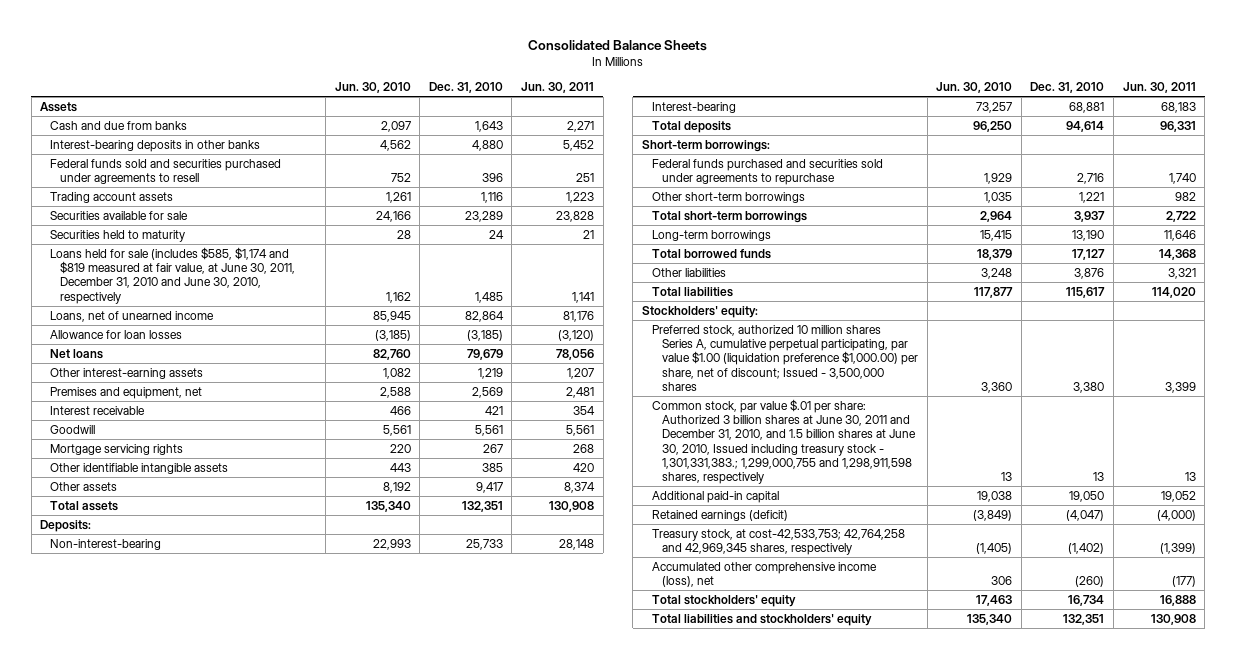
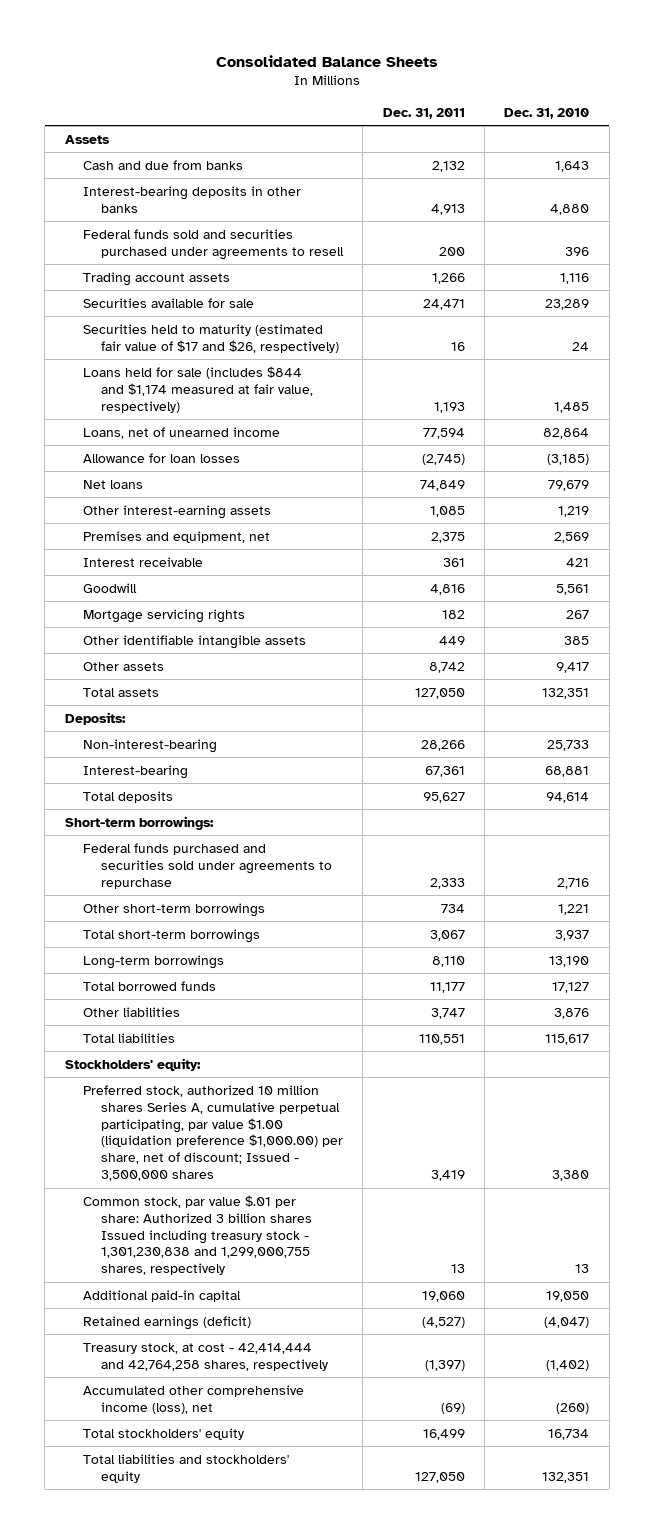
[334,82,411,94] Jun. 30, 2010 -> none
[521,82,595,94] Jun. 30, 2011 -> none
none -> [382,107,465,119] Dec. 31, 2011
[50,229,186,242] Securities held to maturity -> [82,323,339,353] Securities held to maturity (estimated fair value of $17 and $26, respectively)
[50,246,296,304] Loans held for sale (includes $585, $1,174 and $819 measured at fair value, at June 30, 2011, December 31, 2010 and June 30, 2010, respectively -> [82,365,313,413] Loans held for sale (includes $844 and $1,174 measured at fair value, respectively)
[651,398,917,485] Common stock, par value $.01 per share: Authorized 3 billion shares at June 30, 2011 and December 31, 2010, and 1.5 billion shares at June 30, 2010, Issued including treasury stock - 1,301,331,383.; 1,299,000,755 and 1,298,911,598 shares, respectively -> [82,1194,312,1276] Common stock, par value $.01 per share: Authorized 3 billion shares Issued including treasury stock - 1,301,230,838 and 1,299,000,755 shares, respectively
[651,528,905,556] Treasury stock, at cost-42,533,753; 42,764,258 and 42,969,345 shares, respectively -> [82,1342,328,1371] Treasury stock, at cost - 42,414,444 and 42,764,258 shares, respectively

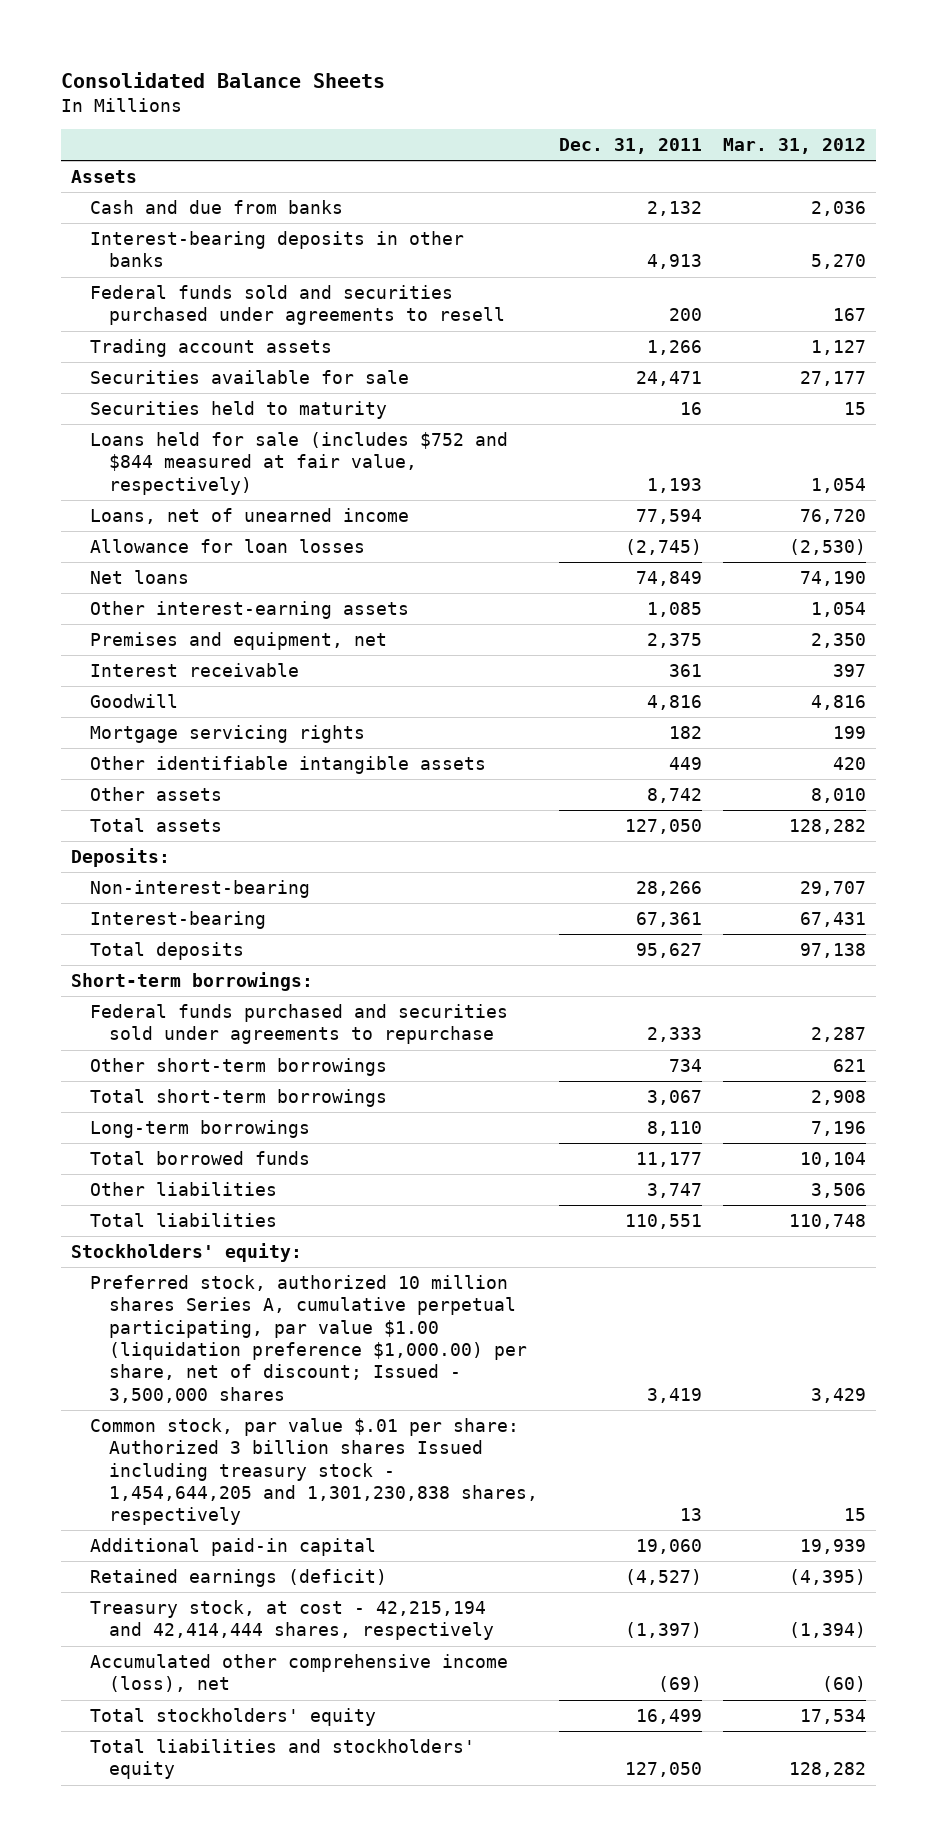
[504,107,590,119] Dec. 31, 2010 -> none
none -> [722,138,866,155] Mar. 31, 2012
[82,323,339,353] Securities held to maturity (estimated fair value of $17 and $26, respectively) -> [90,400,388,419] Securities held to maturity
[82,365,313,413] Loans held for sale (includes $844 and $1,174 measured at fair value, respectively) -> [90,431,509,495] Loans held for sale (includes $752 and $844 measured at fair value, respectively)
[82,1194,312,1276] Common stock, par value $.01 per share: Authorized 3 billion shares Issued including treasury stock - 1,301,230,838 and 1,299,000,755 shares, respectively -> [90,1417,538,1526] Common stock, par value $.01 per share: Authorized 3 billion shares Issued including treasury stock - 1,454,644,205 and 1,301,230,838 shares, respectively
[82,1342,328,1371] Treasury stock, at cost - 42,414,444 and 42,764,258 shares, respectively -> [90,1599,494,1641] Treasury stock, at cost - 42,215,194 and 42,414,444 shares, respectively

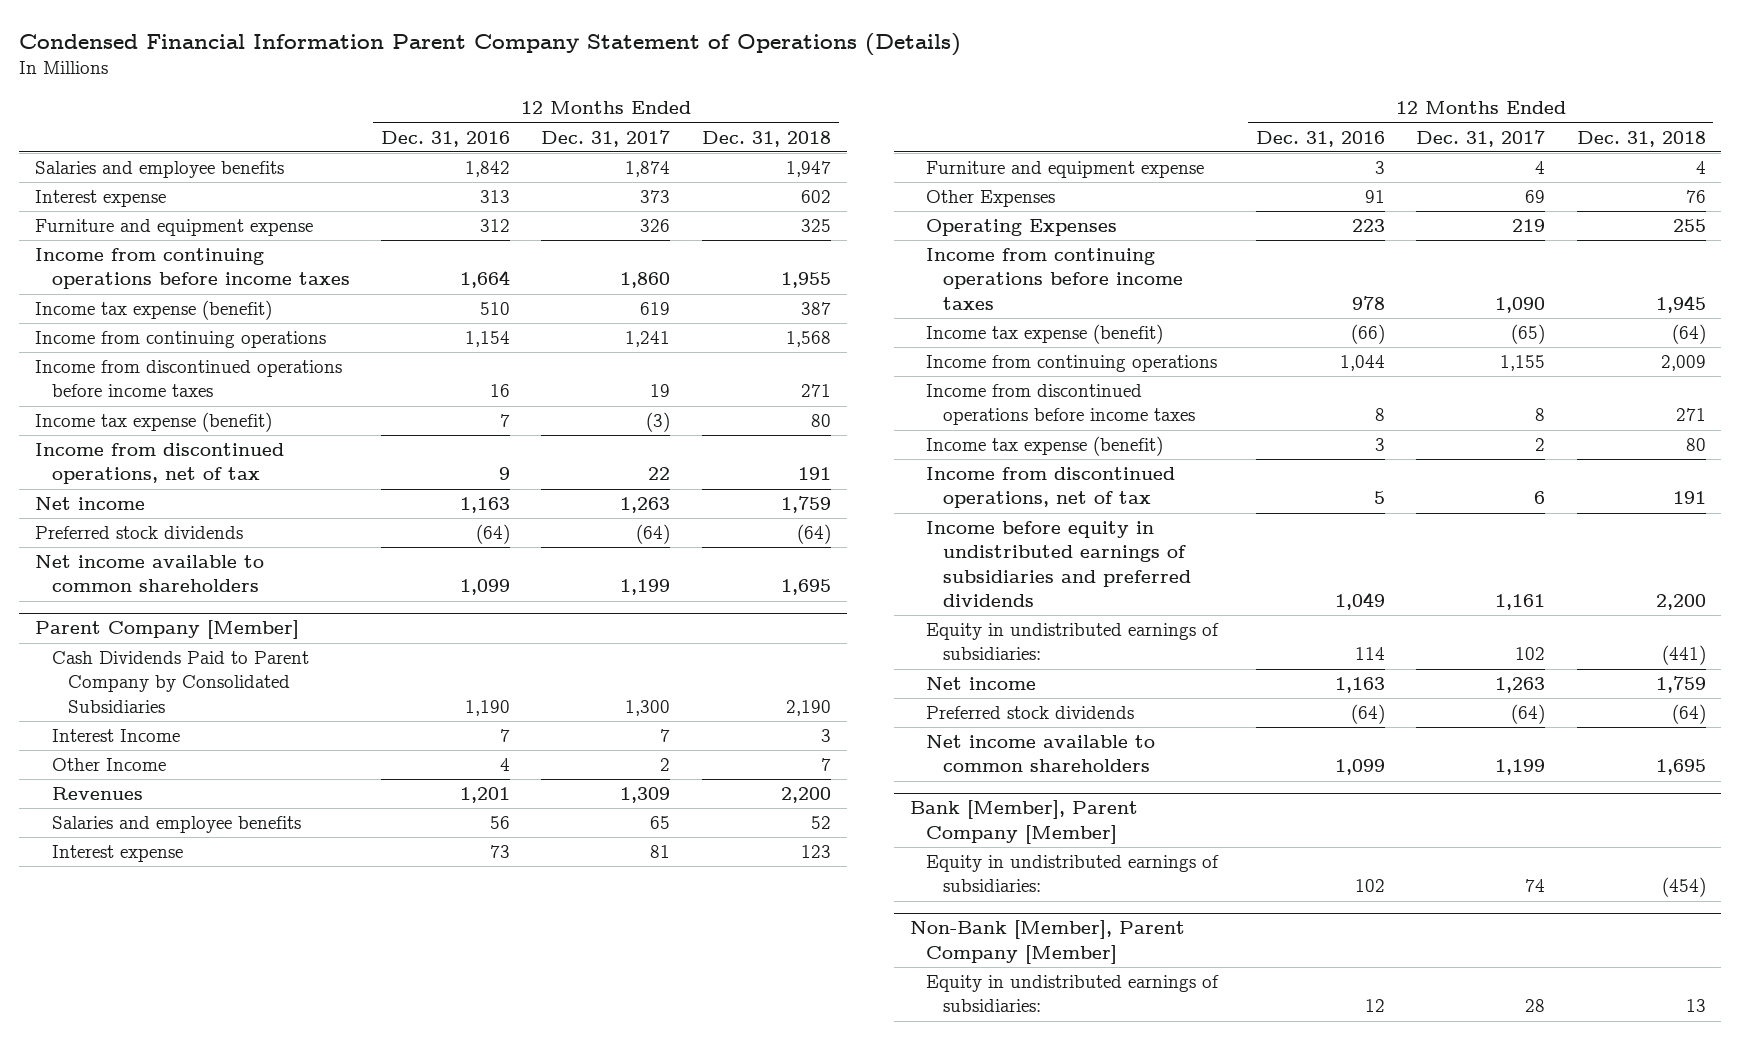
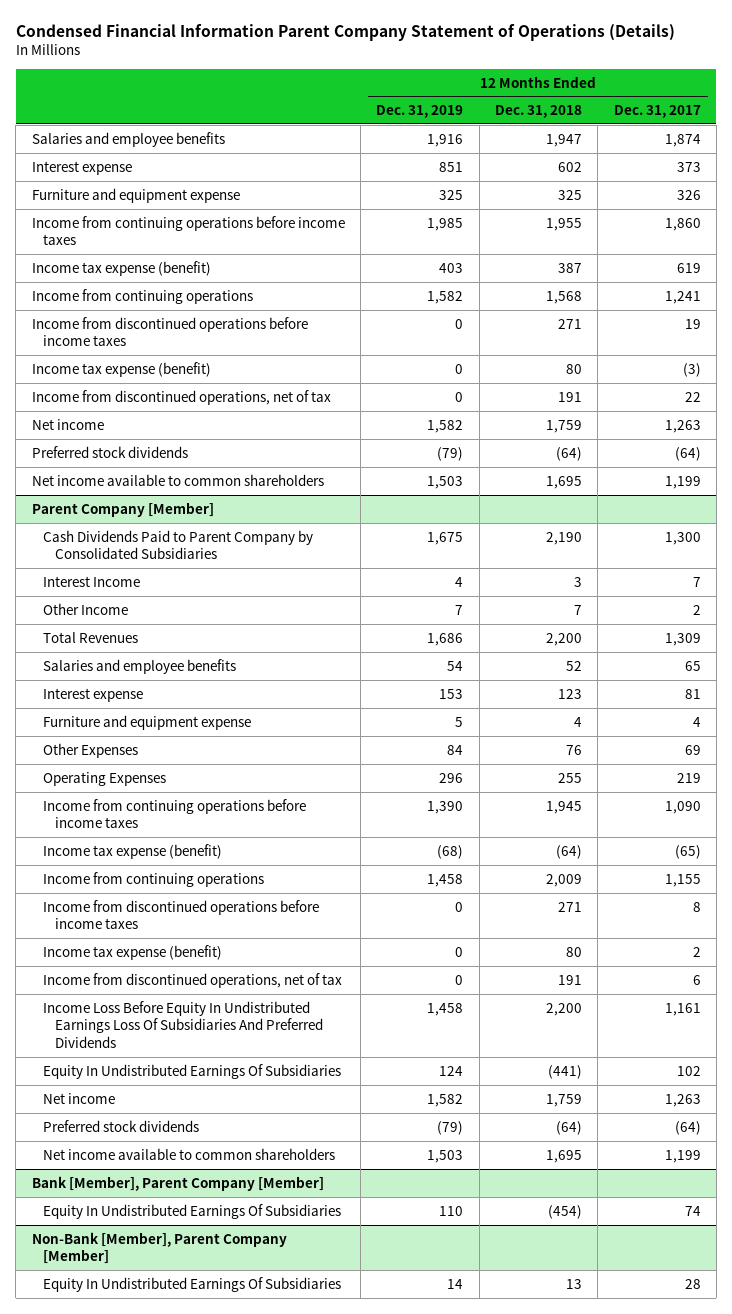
[380,130,510,147] Dec. 31, 2016 -> none
none -> [376,105,464,119] Dec. 31, 2019
[51,787,143,801] Revenues -> [43,631,139,643] Total Revenues
[926,521,1191,607] Income before equity in undistributed earnings of subsidiaries and preferred dividends -> [43,1000,324,1048] Income Loss Before Equity In Undistributed Earnings Loss Of Subsidiaries And Preferred Dividends
[926,623,1220,661] Equity in undistributed earnings of subsidiaries: -> [43,1063,342,1079] Equity In Undistributed Earnings Of Subsidiaries
[926,855,1220,893] Equity in undistributed earnings of subsidiaries: -> [43,1203,342,1219] Equity In Undistributed Earnings Of Subsidiaries
[926,975,1220,1013] Equity in undistributed earnings of subsidiaries: -> [43,1276,342,1292] Equity In Undistributed Earnings Of Subsidiaries

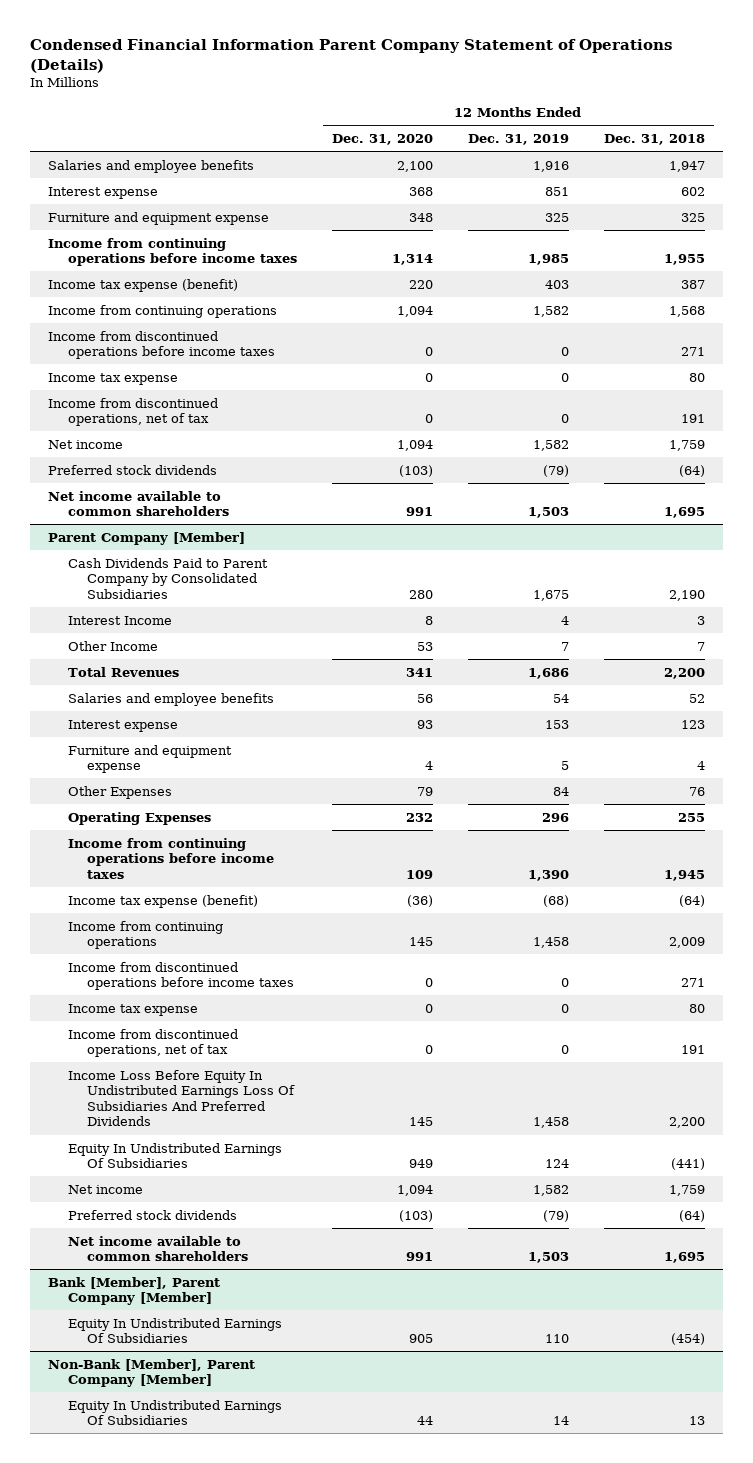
[613,105,701,119] Dec. 31, 2017 -> none
none -> [331,133,433,145] Dec. 31, 2020
[31,361,211,377] Income tax expense (benefit) -> [48,372,179,385] Income tax expense
[43,944,223,960] Income tax expense (benefit) -> [67,1003,198,1016] Income tax expense

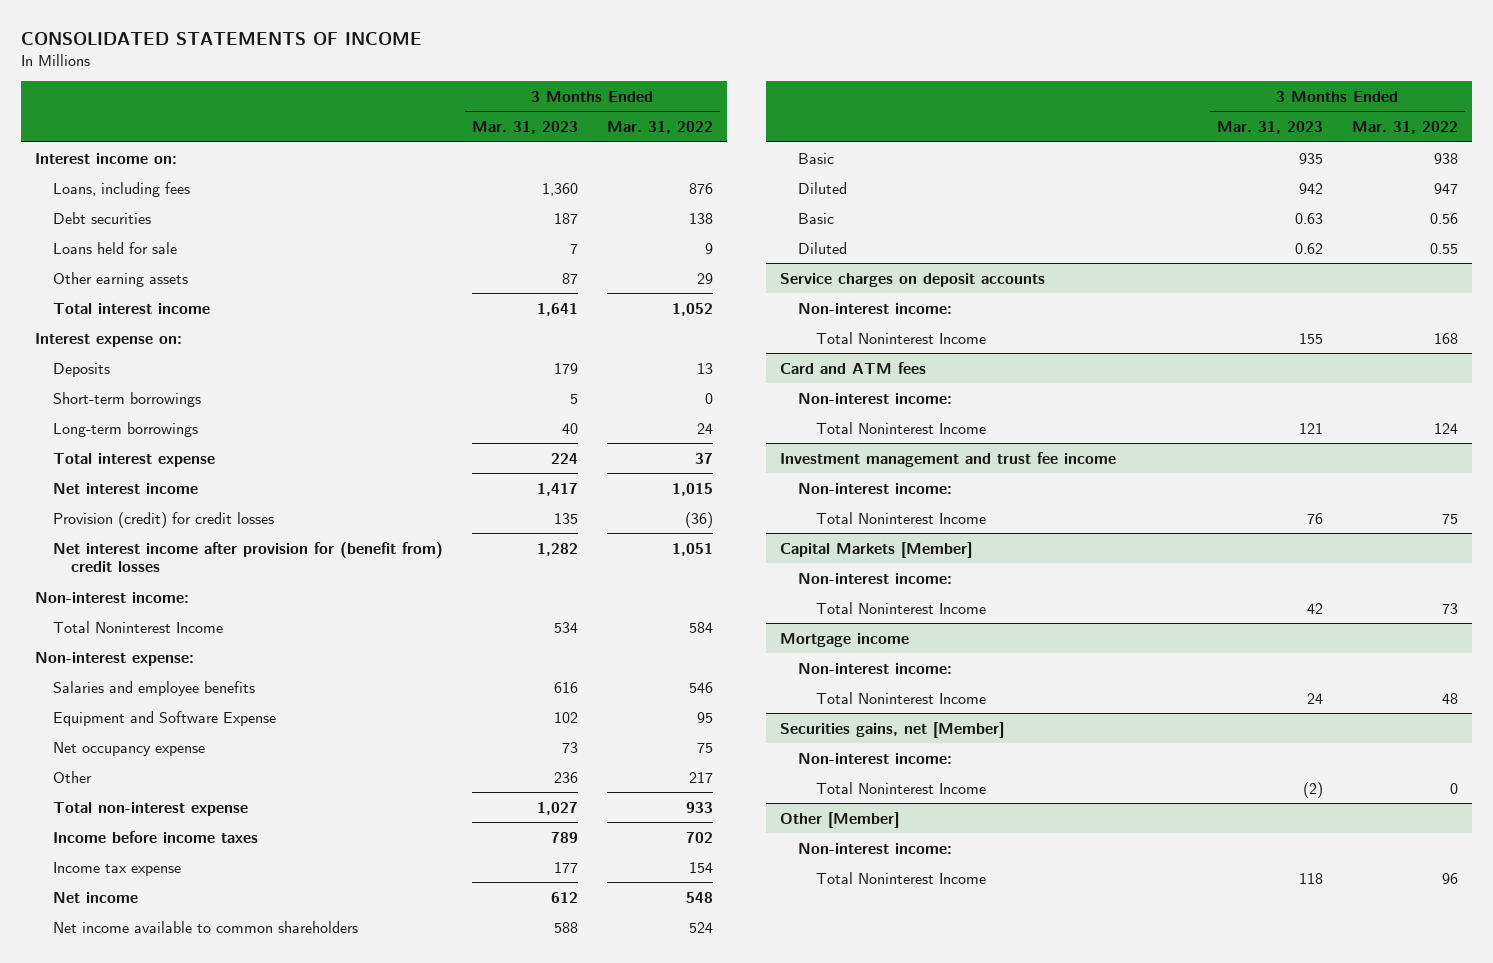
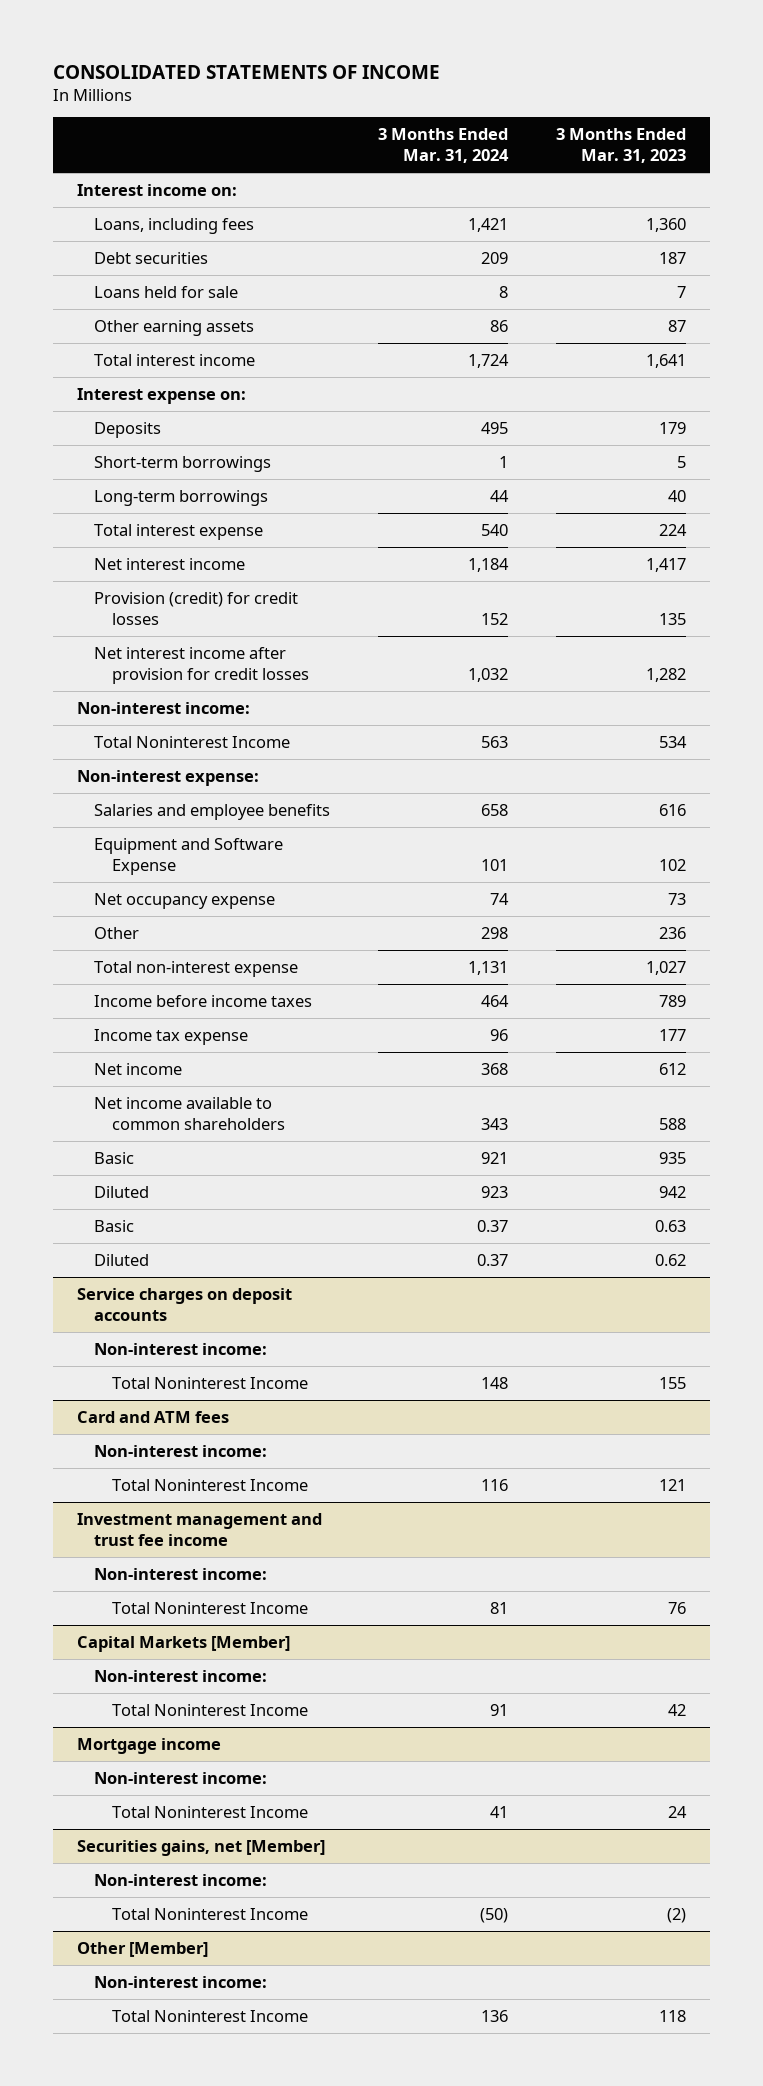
[606,121,713,135] Mar. 31, 2022 -> none
none -> [378,128,510,164] 3 Months Ended Mar. 31, 2024
[53,541,444,572] Net interest income after provision for (benefit from) credit losses -> [94,646,309,685] Net interest income after provision for credit losses

